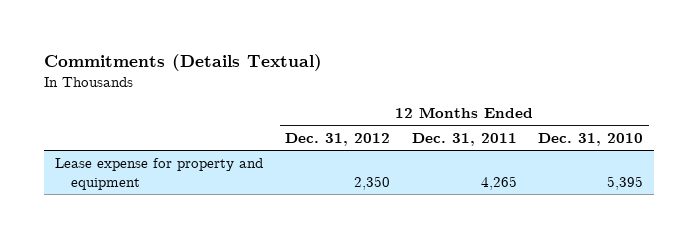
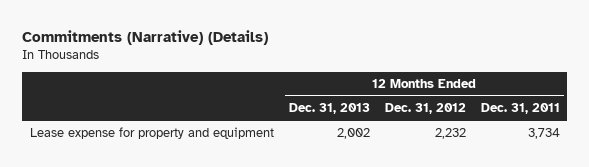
[44,53,323,71] Commitments (Details Textual) -> [22,29,269,45] Commitments (Narrative) (Details)
[538,133,644,147] Dec. 31, 2010 -> none
none -> [288,103,370,115] Dec. 31, 2013
[353,175,390,190] 2,350 -> [434,128,466,140] 2,232
[480,175,517,190] 4,265 -> [527,128,560,140] 3,734

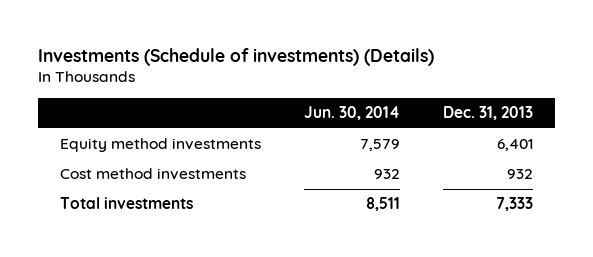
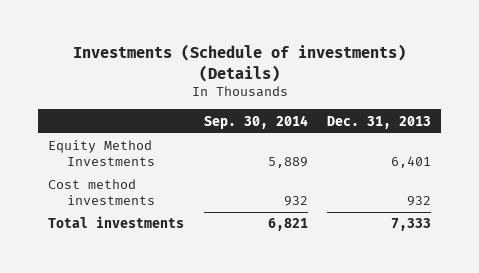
[303,106,400,121] Jun. 30, 2014 -> none
none -> [203,114,308,129] Sep. 30, 2014
[59,138,261,153] Equity method investments -> [47,140,156,167] Equity Method Investments

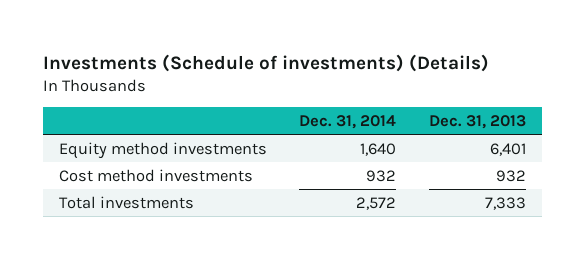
[203,114,308,129] Sep. 30, 2014 -> none
none -> [299,114,397,129] Dec. 31, 2014
[47,140,156,167] Equity Method Investments -> [59,141,268,159] Equity method investments

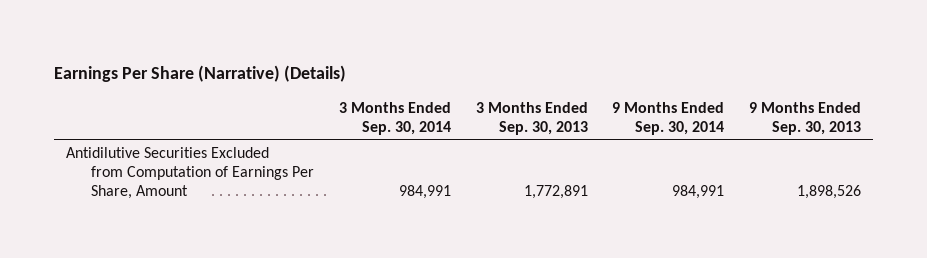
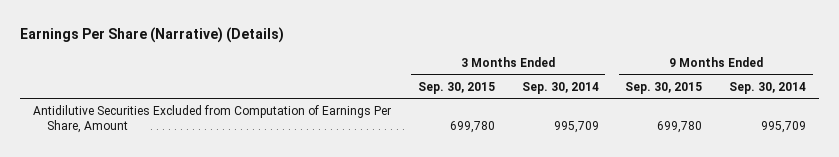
[475,101,588,135] 3 Months Ended Sep. 30, 2013 -> none
[748,101,861,135] 9 Months Ended Sep. 30, 2013 -> none
none -> [418,81,496,94] Sep. 30, 2015
none -> [625,81,703,94] Sep. 30, 2015
[398,185,451,200] 984,991 -> [553,120,599,133] 995,709
[672,185,725,200] 984,991 -> [760,120,806,133] 995,709

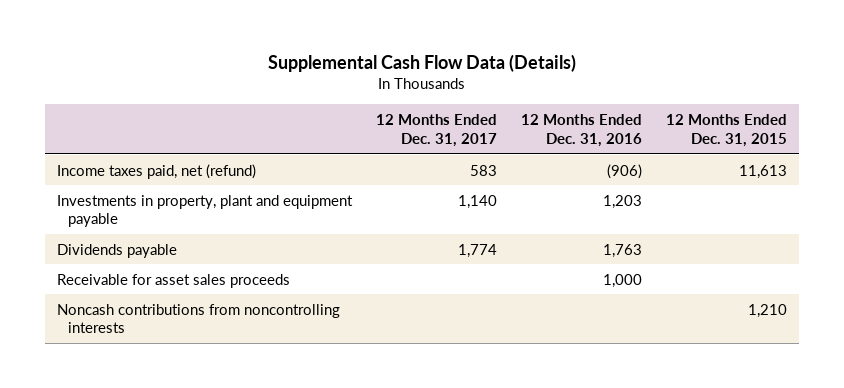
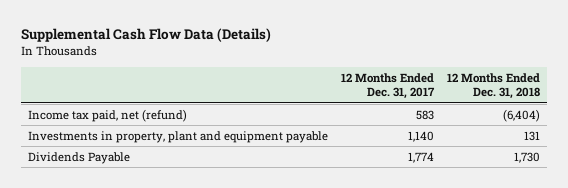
[521,114,643,147] 12 Months Ended Dec. 31, 2016 -> none
[665,114,787,147] 12 Months Ended Dec. 31, 2015 -> none
none -> [446,72,540,100] 12 Months Ended Dec. 31, 2018
[57,163,257,179] Income taxes paid, net (refund) -> [27,108,187,122] Income tax paid, net (refund)
[57,273,291,288] Receivable for asset sales proceeds -> none
[57,303,341,334] Noncash contributions from noncontrolling interests -> none
[57,243,178,258] Dividends payable -> [27,151,130,164] Dividends Payable

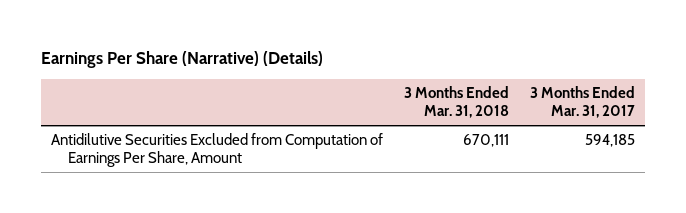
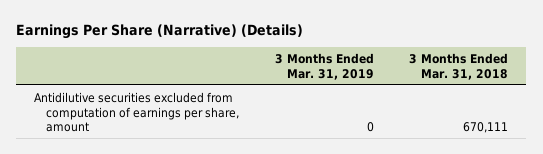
[529,86,635,119] 3 Months Ended Mar. 31, 2017 -> none
none -> [274,52,374,80] 3 Months Ended Mar. 31, 2019
[51,133,384,168] Antidilutive Securities Excluded from Computation of Earnings Per Share, Amount -> [34,91,239,133] Antidilutive securities excluded from computation of earnings per share, amount

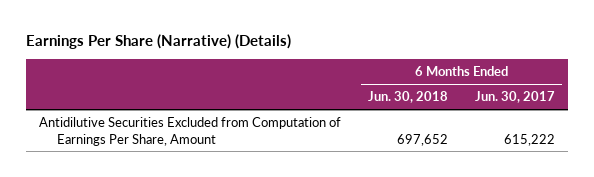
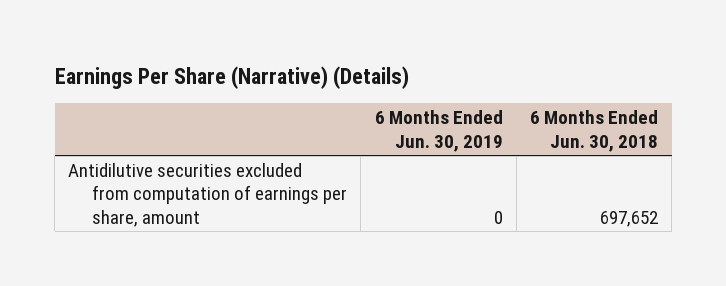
[474,91,555,104] Jun. 30, 2017 -> none
none -> [374,110,503,152] 6 Months Ended Jun. 30, 2019
[39,117,342,146] Antidilutive Securities Excluded from Computation of Earnings Per Share, Amount -> [68,163,348,227] Antidilutive securities excluded from computation of earnings per share, amount

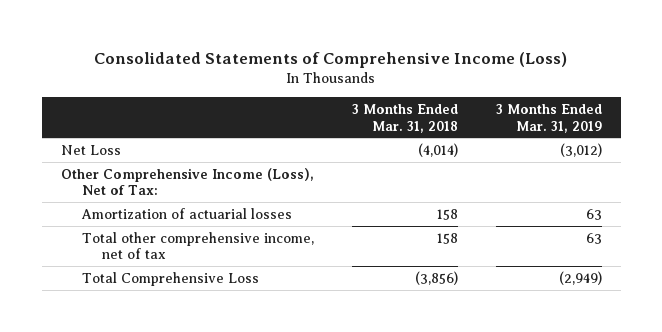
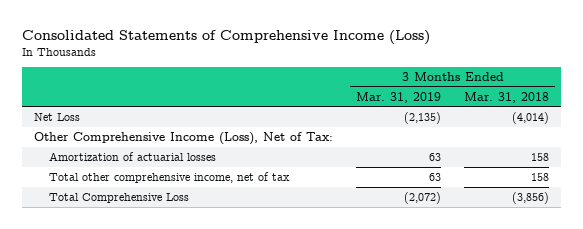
[559,142,602,157] (3,012) -> [403,111,441,124] (2,135)
[558,270,602,285] (2,949) -> [403,191,441,204] (2,072)

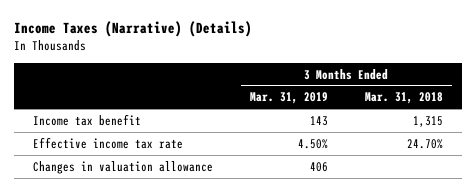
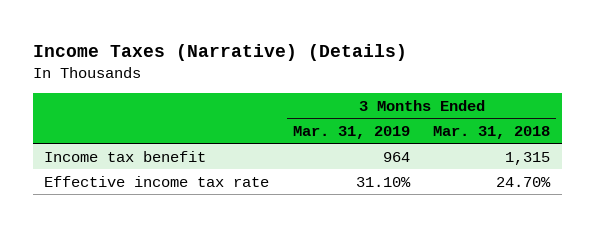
[32,160,213,174] Changes in valuation allowance -> none
[309,115,328,126] 143 -> [382,151,410,162] 964
[297,138,328,149] 4.50% -> [355,176,411,187] 31.10%

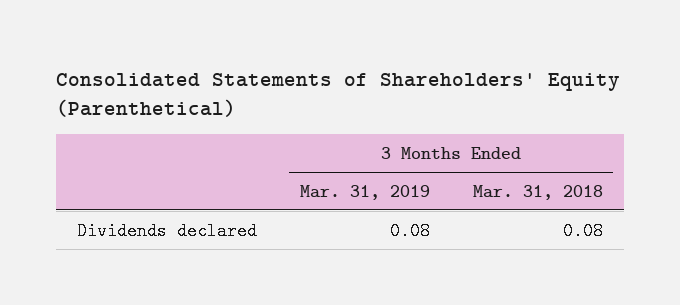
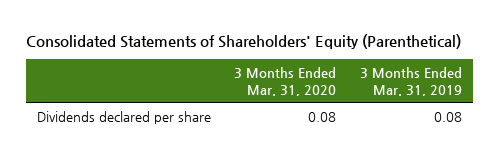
[472,184,603,200] Mar. 31, 2018 -> none
none -> [234,67,337,96] 3 Months Ended Mar. 31, 2020
[77,221,258,240] Dividends declared -> [37,110,212,124] Dividends declared per share

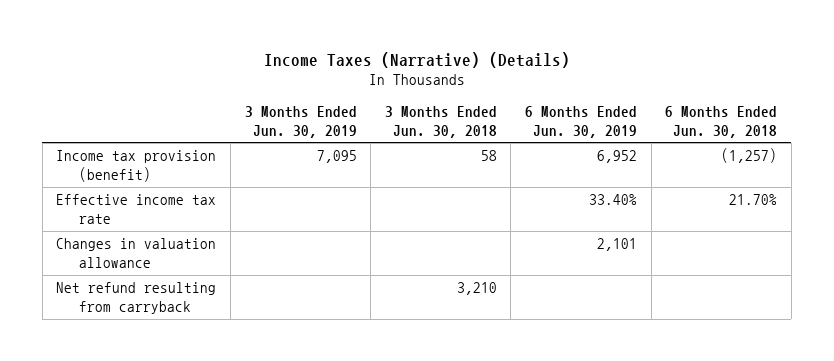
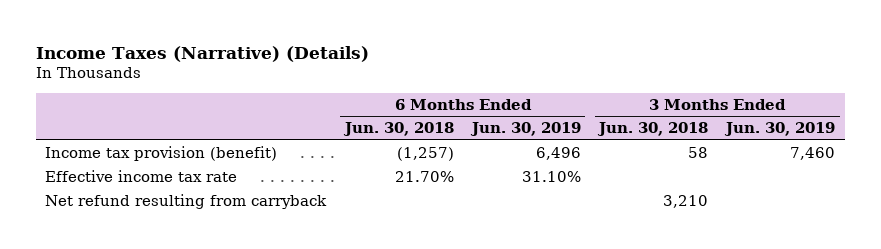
[56,238,217,268] Changes in valuation allowance -> none
[316,150,357,164] 7,095 -> [790,147,836,161] 7,460
[596,150,637,164] 6,952 -> [535,147,581,161] 6,496
[588,194,637,206] 33.40% -> [521,171,581,183] 31.10%

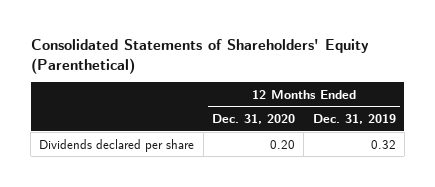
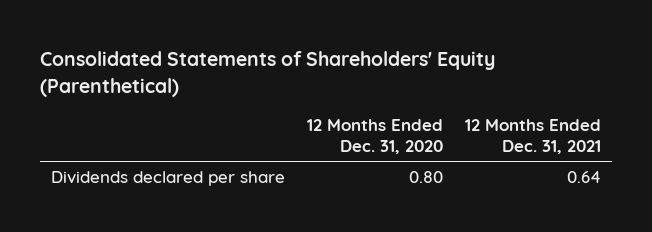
[312,114,396,125] Dec. 31, 2019 -> none
none -> [465,119,602,155] 12 Months Ended Dec. 31, 2021
[269,139,295,149] 0.20 -> [409,171,444,184] 0.80

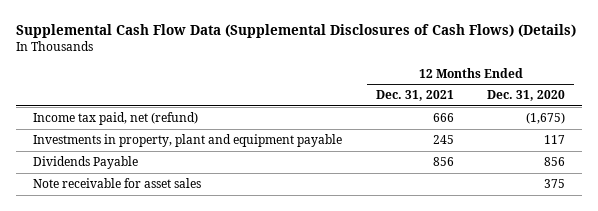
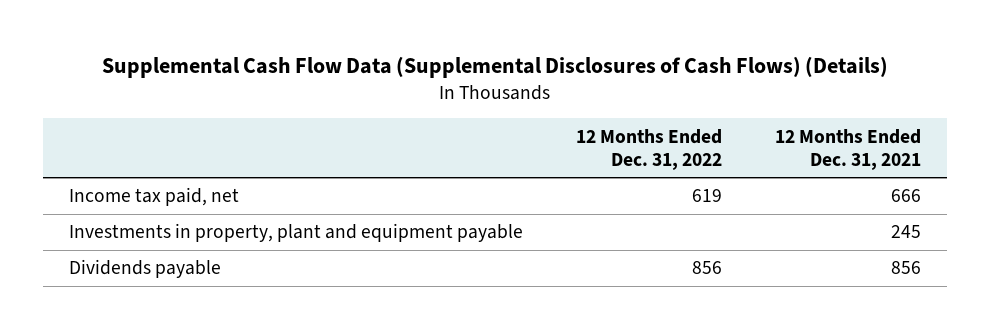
[487,90,566,102] Dec. 31, 2020 -> none
none -> [575,128,722,170] 12 Months Ended Dec. 31, 2022
[33,112,199,126] Income tax paid, net (refund) -> [69,187,240,207] Income tax paid, net
[33,178,202,189] Note receivable for asset sales -> none
[33,156,139,170] Dividends Payable -> [69,259,222,279] Dividends payable

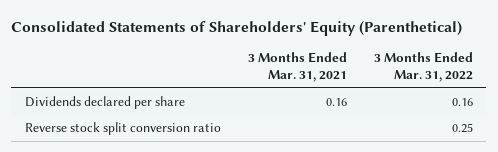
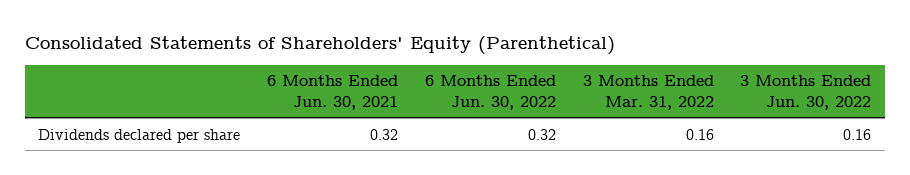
[247,52,347,83] 3 Months Ended Mar. 31, 2021 -> none
none -> [267,75,399,110] 6 Months Ended Jun. 30, 2021
none -> [424,75,556,110] 6 Months Ended Jun. 30, 2022
none -> [740,75,872,110] 3 Months Ended Jun. 30, 2022
[24,122,221,136] Reverse stock split conversion ratio -> none

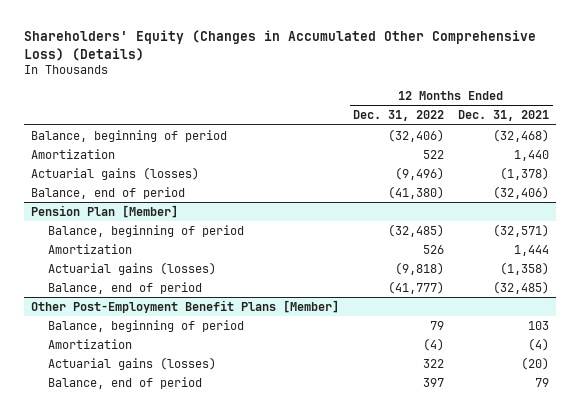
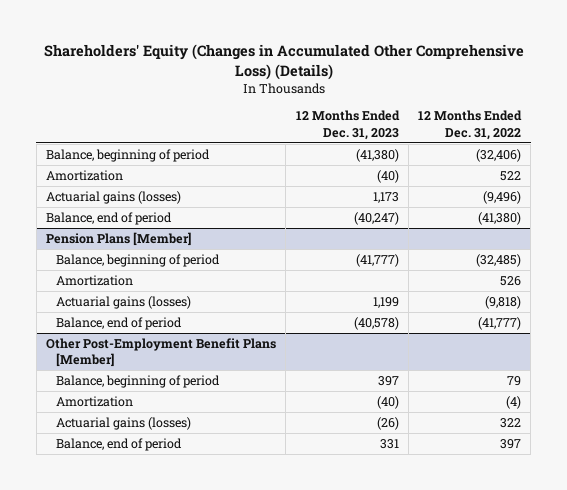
[458,110,550,122] Dec. 31, 2021 -> none
none -> [295,110,400,140] 12 Months Ended Dec. 31, 2023
[30,204,178,218] Pension Plan [Member] -> [46,231,192,246] Pension Plans [Member]

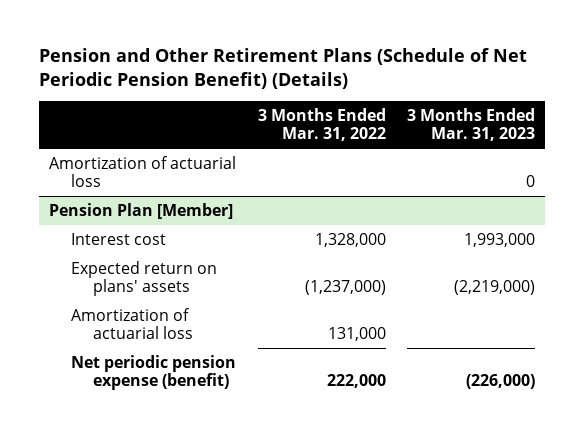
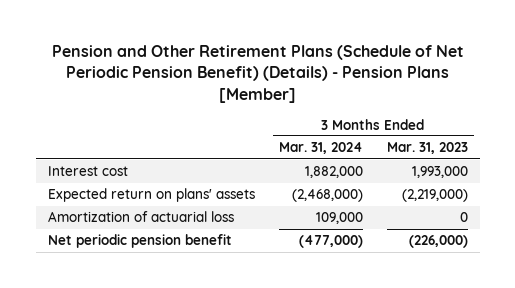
[38,48,527,90] Pension and Other Retirement Plans (Schedule of Net Periodic Pension Benefit) (Details) -> [51,44,464,103] Pension and Other Retirement Plans (Schedule of Net Periodic Pension Benefit) (Details) - Pension Plans [Member]
[257,108,386,142] 3 Months Ended Mar. 31, 2022 -> none
none -> [278,142,363,155] Mar. 31, 2024
[49,202,234,219] Pension Plan [Member] -> none
[71,307,194,339] Amortization of actuarial loss -> none
[49,155,237,187] Amortization of actuarial loss -> [47,211,234,223] Amortization of actuarial loss
[71,354,237,390] Net periodic pension expense (benefit) -> [47,234,232,249] Net periodic pension benefit

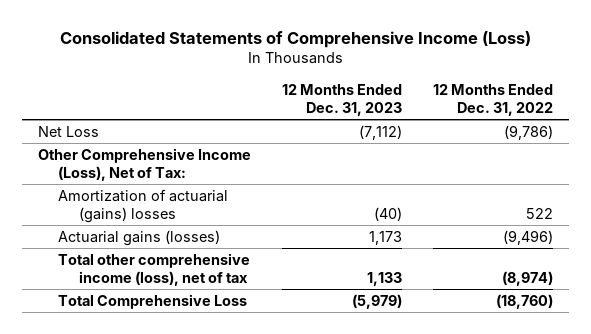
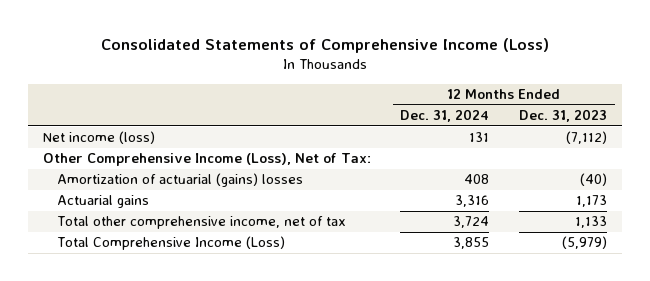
[433,83,554,116] 12 Months Ended Dec. 31, 2022 -> none
none -> [400,109,490,123] Dec. 31, 2024
[37,125,99,137] Net Loss -> [42,131,155,145] Net income (loss)
[58,229,221,246] Actuarial gains (losses) -> [57,195,150,209] Actuarial gains
[58,252,251,286] Total other comprehensive income (loss), net of tax -> [57,216,347,230] Total other comprehensive income, net of tax
[58,293,248,309] Total Comprehensive Loss -> [57,236,286,251] Total Comprehensive Income (Loss)

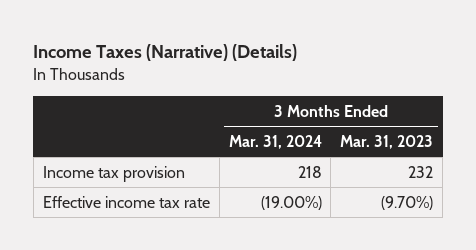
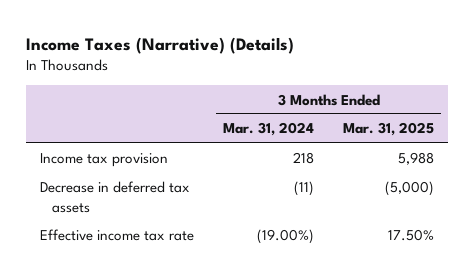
[340,134,434,149] Mar. 31, 2023 -> none
none -> [342,122,434,137] Mar. 31, 2025
none -> [40,181,191,213] Decrease in deferred tax assets

